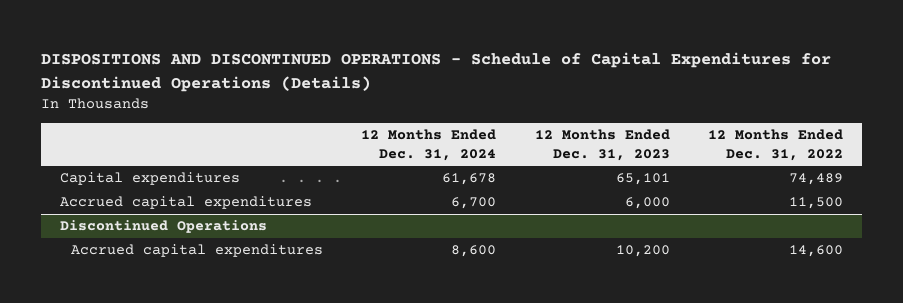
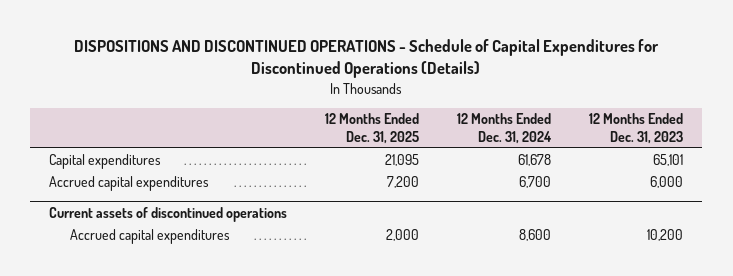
[707,129,843,161] 12 Months Ended Dec. 31, 2022 -> none
none -> [325,113,420,144] 12 Months Ended Dec. 31, 2025
[60,220,268,234] Discontinued Operations -> [49,207,288,223] Current assets of discontinued operations

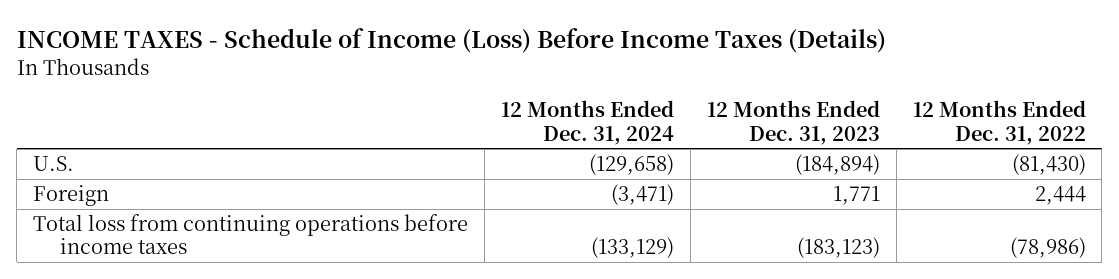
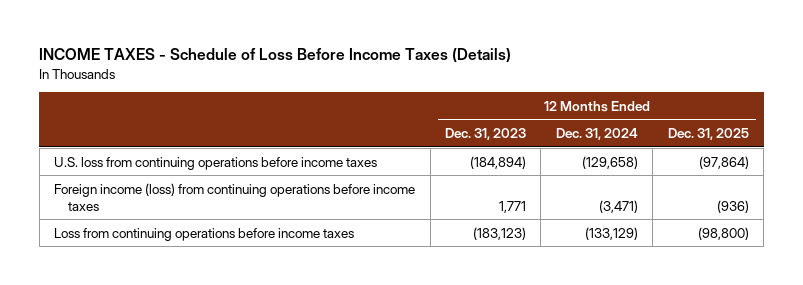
[16,28,886,54] INCOME TAXES - Schedule of Income (Loss) Before Income Taxes (Details) -> [39,48,512,64] INCOME TAXES - Schedule of Loss Before Income Taxes (Details)
[912,100,1086,145] 12 Months Ended Dec. 31, 2022 -> none
none -> [667,128,749,141] Dec. 31, 2025
[33,156,75,172] U.S. -> [54,156,378,170] U.S. loss from continuing operations before income taxes
[33,185,110,207] Foreign -> [54,182,416,211] Foreign income (loss) from continuing operations before income taxes
[33,214,469,255] Total loss from continuing operations before income taxes -> [54,227,355,241] Loss from continuing operations before income taxes

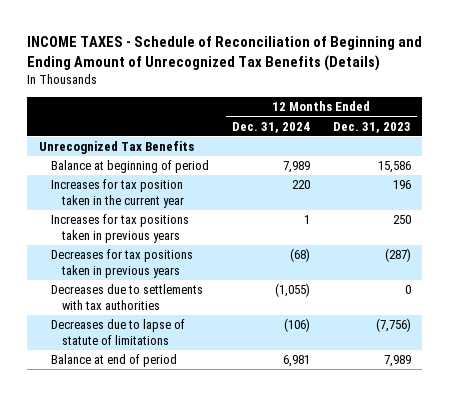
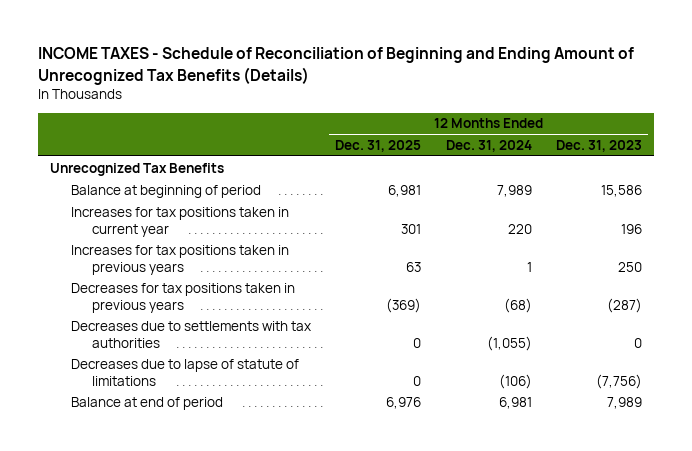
none -> [335,139,422,152] Dec. 31, 2025
[50,179,185,208] Increases for tax position taken in the current year -> [71,206,290,237] Increases for tax positions taken in current year

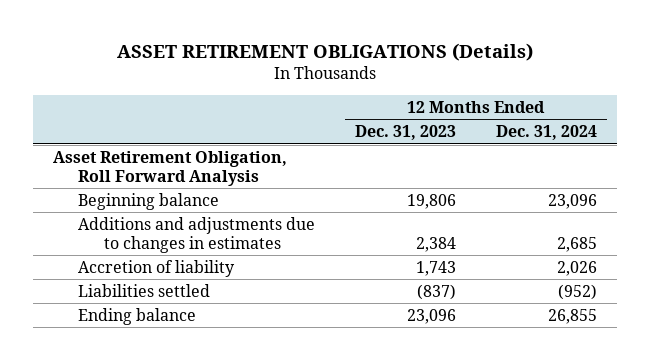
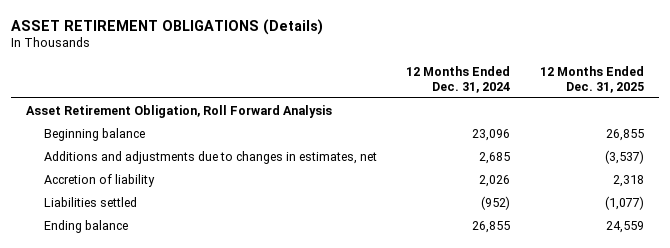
[355,125,457,141] Dec. 31, 2023 -> none
none -> [539,66,644,93] 12 Months Ended Dec. 31, 2025
[78,216,316,253] Additions and adjustments due to changes in estimates -> [43,151,377,165] Additions and adjustments due to changes in estimates, net

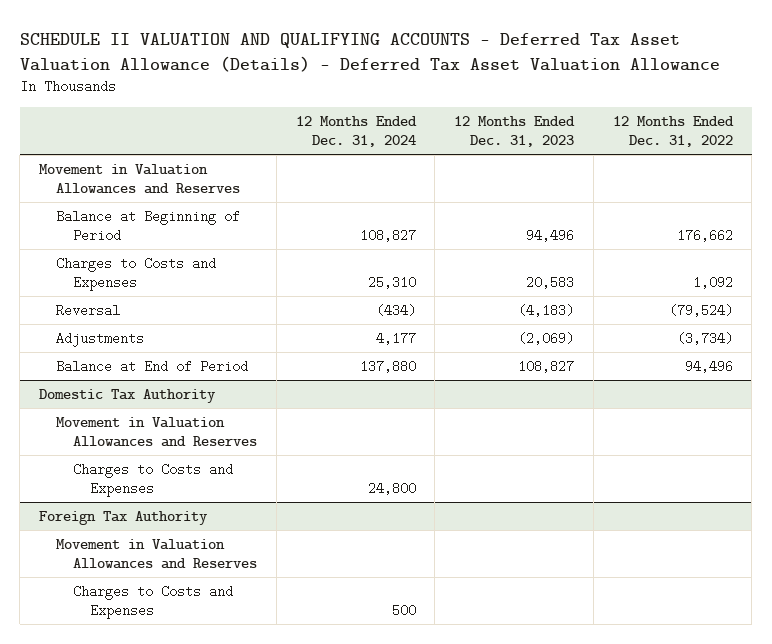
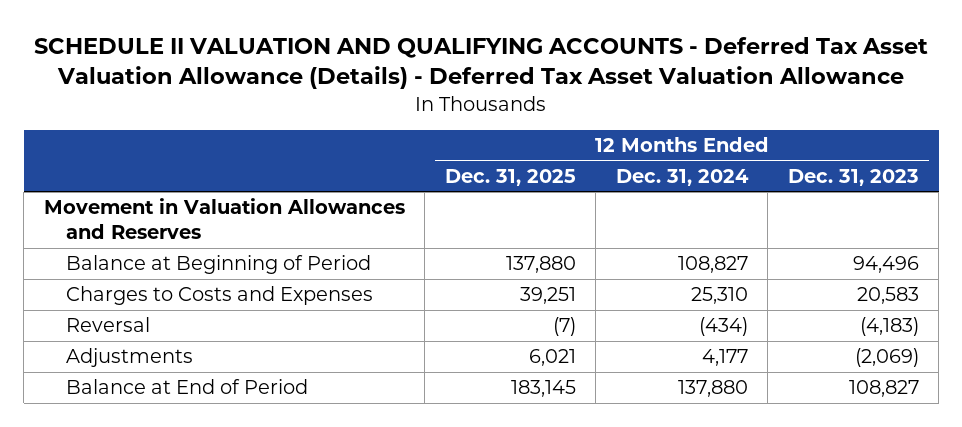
[612,116,734,148] 12 Months Ended Dec. 31, 2022 -> none
none -> [444,168,576,186] Dec. 31, 2025
[39,388,217,403] Domestic Tax Authority -> none
[56,416,258,448] Movement in Valuation Allowances and Reserves -> none
[73,462,234,498] Charges to Costs and Expenses -> none
[39,510,209,525] Foreign Tax Authority -> none
[56,538,258,570] Movement in Valuation Allowances and Reserves -> none
[73,584,234,620] Charges to Costs and Expenses -> none

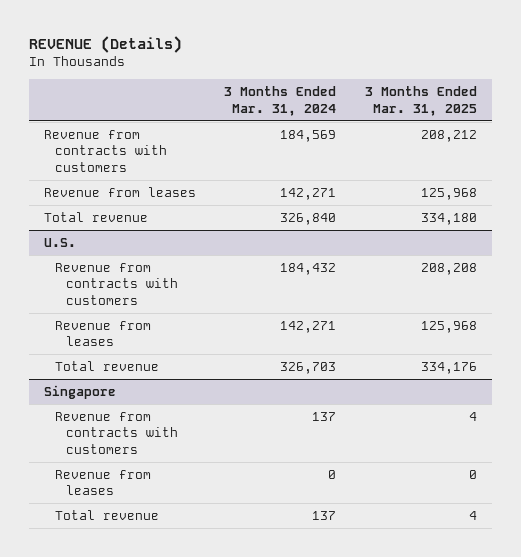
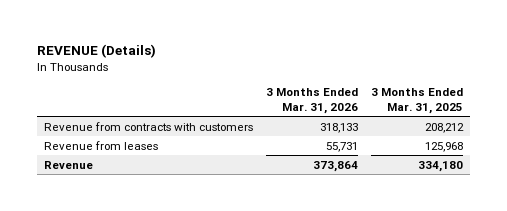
[224,86,337,116] 3 Months Ended Mar. 31, 2024 -> none
none -> [265,88,358,115] 3 Months Ended Mar. 31, 2026
[43,238,76,248] U.S. -> none
[54,263,179,305] Revenue from contracts with customers -> none
[54,321,151,347] Revenue from leases -> none
[54,361,159,372] Total revenue -> none
[43,385,116,400] Singapore -> none
[54,412,179,454] Revenue from contracts with customers -> none
[54,470,151,496] Revenue from leases -> none
[54,510,159,521] Total revenue -> none
[43,212,148,223] Total revenue -> [43,160,93,169] Revenue

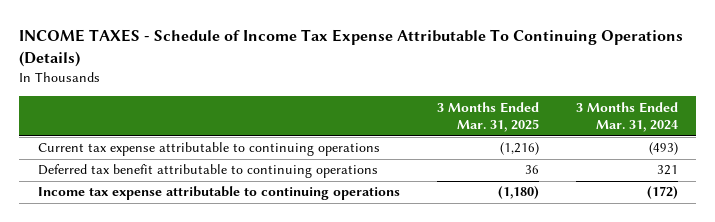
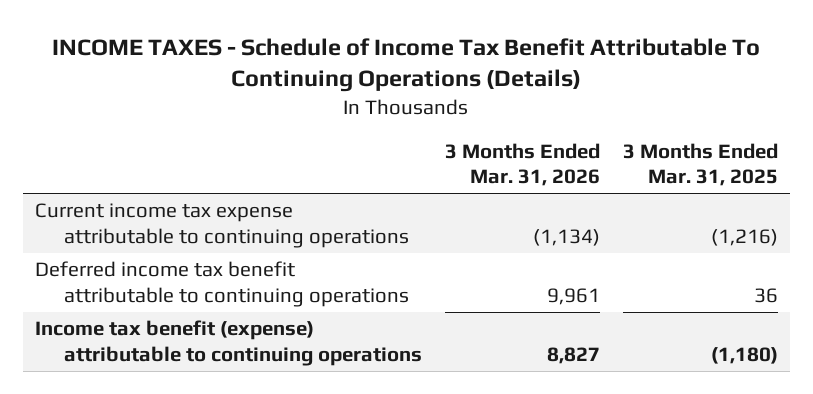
[19,29,684,67] INCOME TAXES - Schedule of Income Tax Expense Attributable To Continuing Operations (Details) -> [52,37,761,93] INCOME TAXES - Schedule of Income Tax Benefit Attributable To Continuing Operations (Details)
[575,101,678,133] 3 Months Ended Mar. 31, 2024 -> none
none -> [444,142,600,187] 3 Months Ended Mar. 31, 2026
[37,142,380,157] Current tax expense attributable to continuing operations -> [34,203,409,248] Current income tax expense attributable to continuing operations
[37,164,378,179] Deferred tax benefit attributable to continuing operations -> [34,261,409,307] Deferred income tax benefit attributable to continuing operations
[37,186,400,201] Income tax expense attributable to continuing operations -> [34,320,422,366] Income tax benefit (expense) attributable to continuing operations

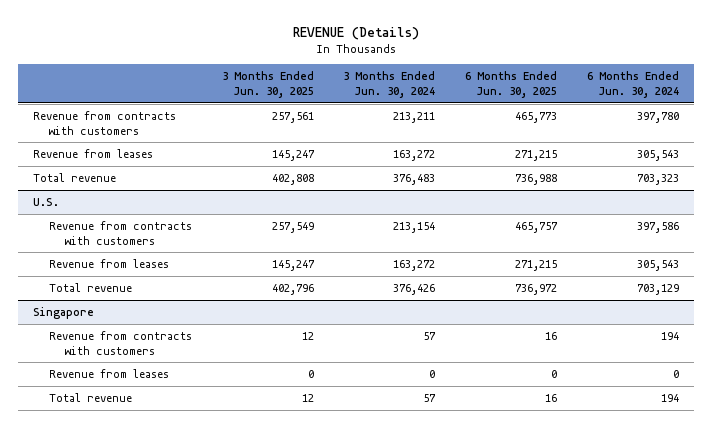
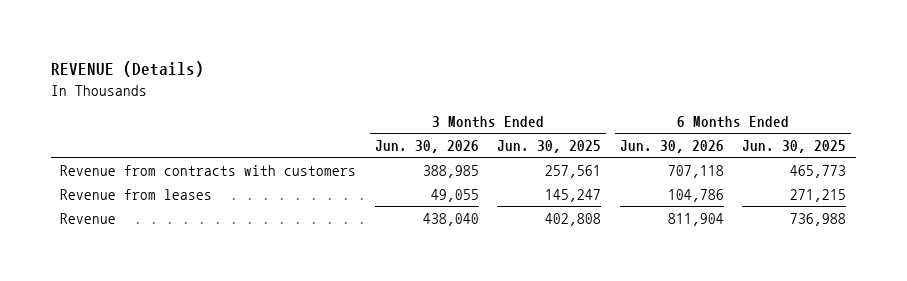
[343,71,436,98] 3 Months Ended Jun. 30, 2024 -> none
[586,71,679,98] 6 Months Ended Jun. 30, 2024 -> none
none -> [374,140,479,154] Jun. 30, 2026
none -> [619,140,724,154] Jun. 30, 2026
[33,197,60,206] U.S. -> none
[48,220,192,245] Revenue from contracts with customers -> none
[48,258,169,268] Revenue from leases -> none
[48,282,132,292] Total revenue -> none
[33,306,95,319] Singapore -> none
[48,330,192,355] Revenue from contracts with customers -> none
[48,368,169,378] Revenue from leases -> none
[48,392,132,402] Total revenue -> none
[33,172,117,182] Total revenue -> [60,212,117,224] Revenue

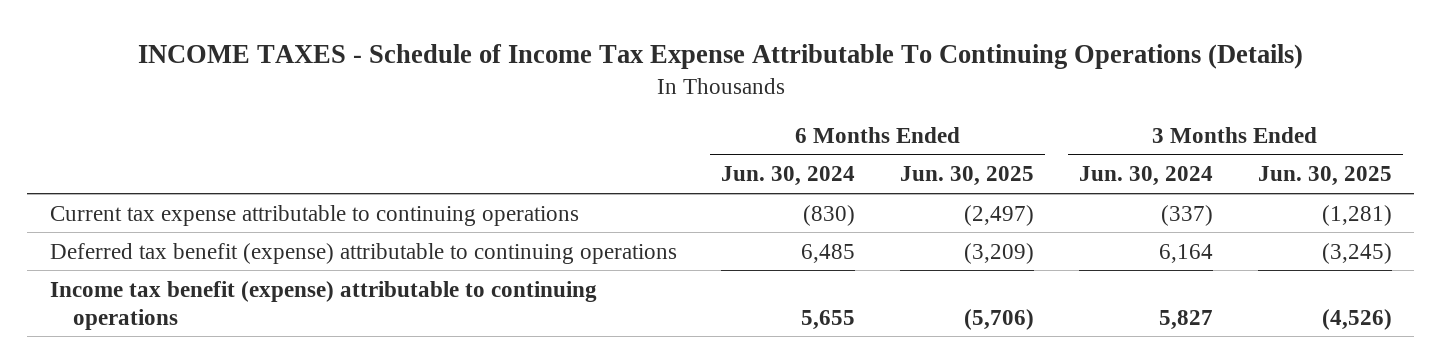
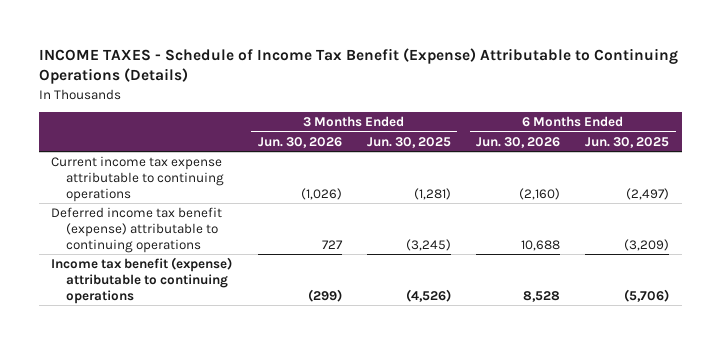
[137,43,1303,69] INCOME TAXES - Schedule of Income Tax Expense Attributable To Continuing Operations (Details) -> [38,47,678,85] INCOME TAXES - Schedule of Income Tax Benefit (Expense) Attributable to Continuing Operations (Details)
[721,166,856,187] Jun. 30, 2024 -> none
[1078,166,1213,187] Jun. 30, 2024 -> none
none -> [257,136,342,148] Jun. 30, 2026
none -> [476,136,561,148] Jun. 30, 2026
[49,204,579,226] Current tax expense attributable to continuing operations -> [51,156,225,202] Current income tax expense attributable to continuing operations
[49,242,677,264] Deferred tax benefit (expense) attributable to continuing operations -> [51,207,223,253] Deferred income tax benefit (expense) attributable to continuing operations

